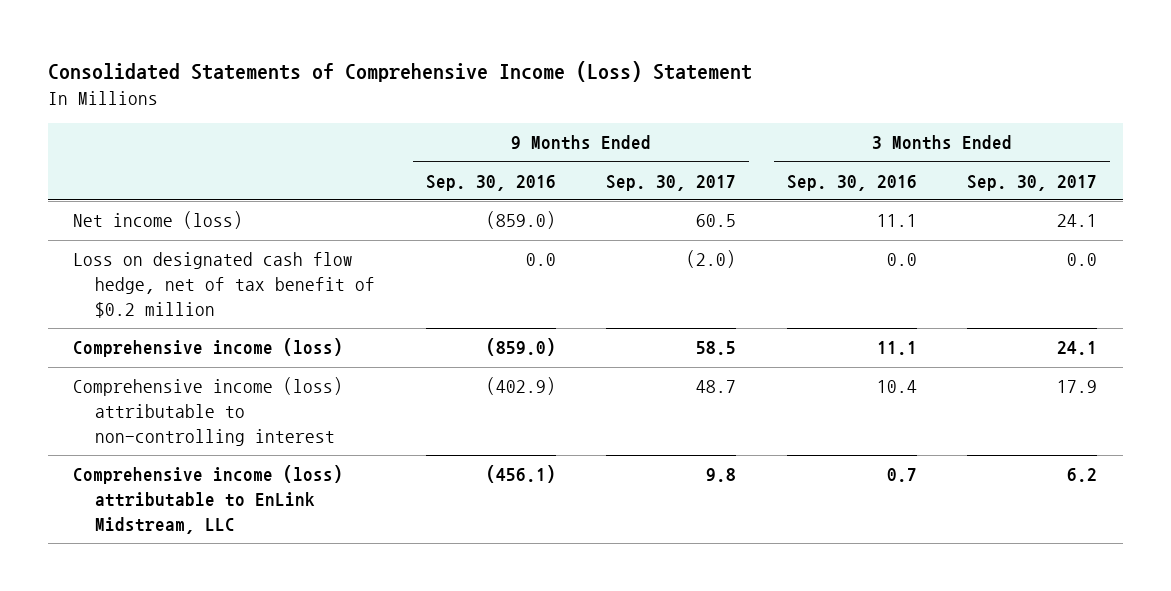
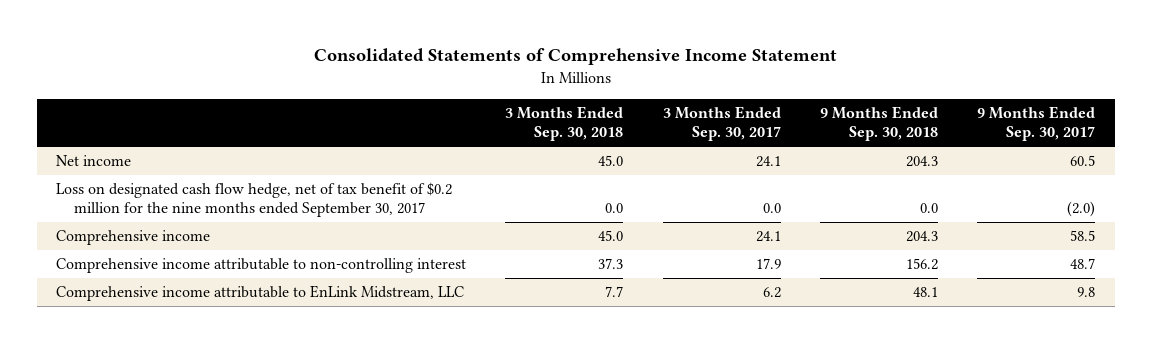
[47,60,752,82] Consolidated Statements of Comprehensive Income (Loss) Statement -> [313,48,837,66] Consolidated Statements of Comprehensive Income Statement
[425,174,556,191] Sep. 30, 2016 -> none
[786,174,917,191] Sep. 30, 2016 -> none
none -> [505,106,624,142] 3 Months Ended Sep. 30, 2018
none -> [819,106,938,142] 9 Months Ended Sep. 30, 2018
[73,211,244,230] Net income (loss) -> [56,155,132,167] Net income
[73,252,376,319] Loss on designated cash flow hedge, net of tax benefit of $0.2 million -> [56,182,453,218] Loss on designated cash flow hedge, net of tax benefit of $0.2 million for the nine months ended September 30, 2017
[73,338,344,358] Comprehensive income (loss) -> [56,230,211,246] Comprehensive income
[73,377,344,447] Comprehensive income (loss) attributable to non-controlling interest -> [56,258,467,274] Comprehensive income attributable to non-controlling interest
[73,465,344,535] Comprehensive income (loss) attributable to EnLink Midstream, LLC -> [56,285,465,302] Comprehensive income attributable to EnLink Midstream, LLC

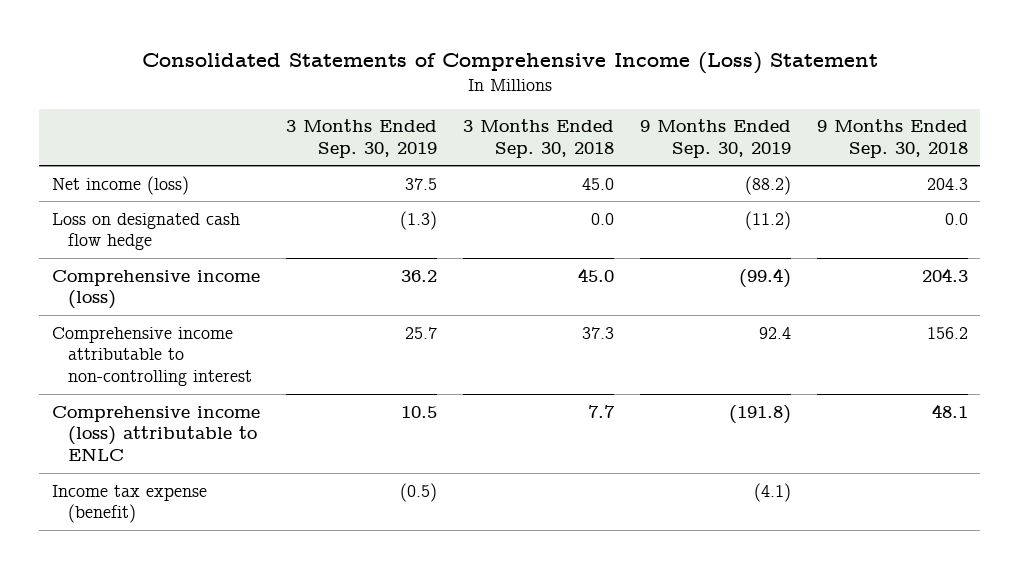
[313,48,837,66] Consolidated Statements of Comprehensive Income Statement -> [141,51,878,74] Consolidated Statements of Comprehensive Income (Loss) Statement
[662,106,781,142] 3 Months Ended Sep. 30, 2017 -> none
[977,106,1096,142] 9 Months Ended Sep. 30, 2017 -> none
none -> [286,119,438,158] 3 Months Ended Sep. 30, 2019
none -> [639,119,791,158] 9 Months Ended Sep. 30, 2019
[56,182,453,218] Loss on designated cash flow hedge, net of tax benefit of $0.2 million for the nine months ended September 30, 2017 -> none
[56,155,132,167] Net income -> [52,175,190,195] Net income (loss)
none -> [52,212,241,251] Loss on designated cash flow hedge
[56,230,211,246] Comprehensive income -> [52,269,261,310] Comprehensive income (loss)
[56,285,465,302] Comprehensive income attributable to EnLink Midstream, LLC -> [52,405,261,462] Comprehensive income (loss) attributable to ENLC
none -> [52,484,208,524] Income tax expense (benefit)

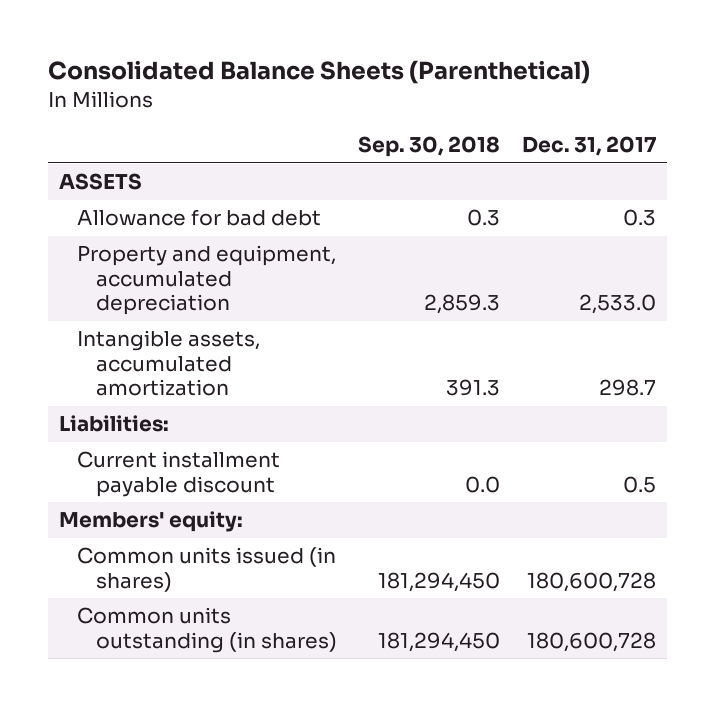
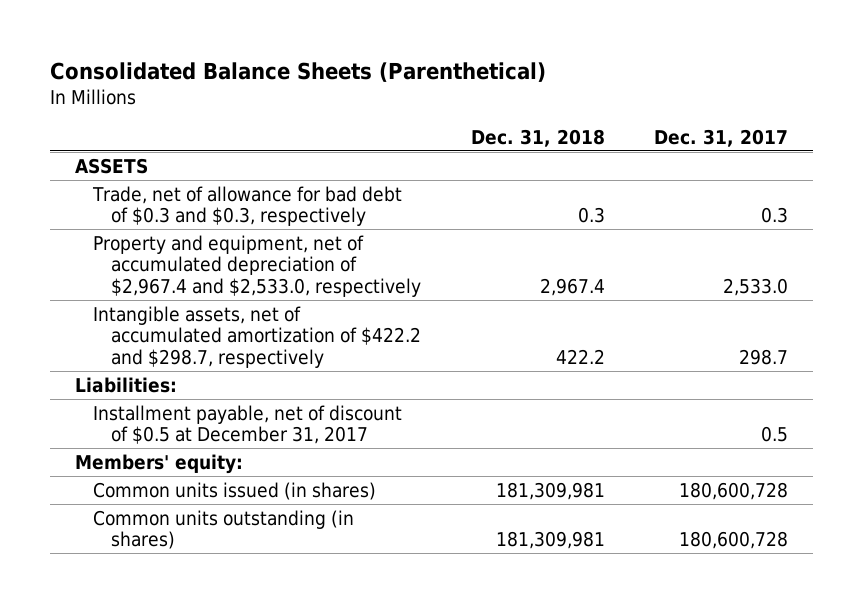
[358,136,501,158] Sep. 30, 2018 -> none
none -> [470,128,605,147] Dec. 31, 2018
[77,209,322,227] Allowance for bad debt -> [92,185,403,227] Trade, net of allowance for bad debt of $0.3 and $0.3, respectively
[77,245,337,316] Property and equipment, accumulated depreciation -> [93,234,422,297] Property and equipment, net of accumulated depreciation of $2,967.4 and $2,533.0, respectively
[77,330,261,397] Intangible assets, accumulated amortization -> [93,305,422,368] Intangible assets, net of accumulated amortization of $422.2 and $298.7, respectively
[77,451,281,497] Current installment payable discount -> [93,404,403,445] Installment payable, net of discount of $0.5 at December 31, 2017

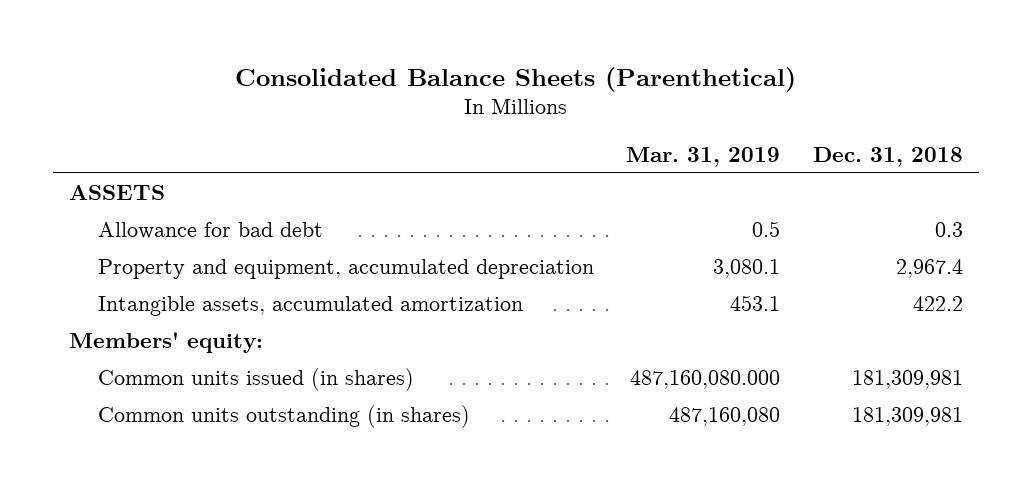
[654,128,789,147] Dec. 31, 2017 -> none
none -> [626,146,781,167] Mar. 31, 2019
[75,376,178,393] Liabilities: -> none
[93,404,403,445] Installment payable, net of discount of $0.5 at December 31, 2017 -> none
[92,185,403,227] Trade, net of allowance for bad debt of $0.3 and $0.3, respectively -> [97,221,323,239] Allowance for bad debt
[93,234,422,297] Property and equipment, net of accumulated depreciation of $2,967.4 and $2,533.0, respectively -> [97,258,594,279] Property and equipment, accumulated depreciation
[93,305,422,368] Intangible assets, net of accumulated amortization of $422.2 and $298.7, respectively -> [97,295,523,316] Intangible assets, accumulated amortization

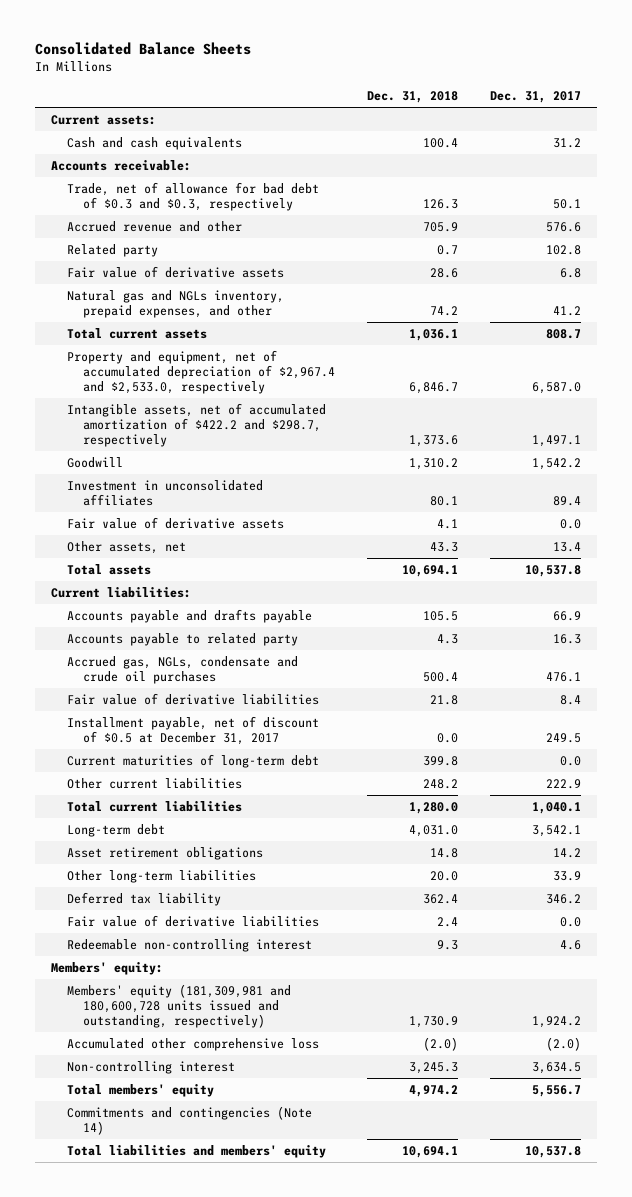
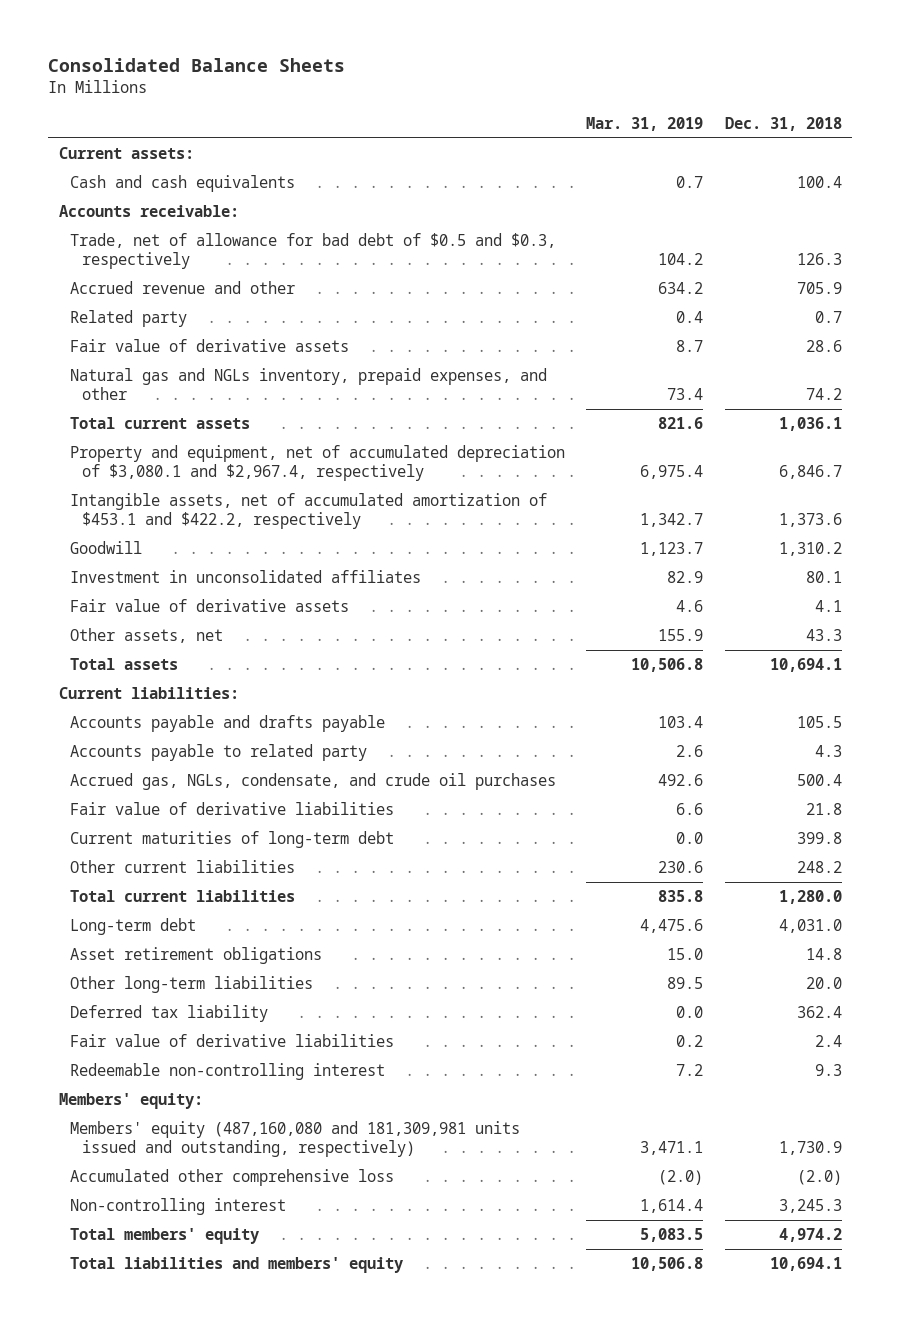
[490,91,582,104] Dec. 31, 2017 -> none
none -> [586,116,704,131] Mar. 31, 2019
[66,182,319,211] Trade, net of allowance for bad debt of $0.3 and $0.3, respectively -> [70,233,557,269] Trade, net of allowance for bad debt of $0.5 and $0.3, respectively
[66,350,336,394] Property and equipment, net of accumulated depreciation of $2,967.4 and $2,533.0, respectively -> [70,445,566,481] Property and equipment, net of accumulated depreciation of $3,080.1 and $2,967.4, respectively
[66,403,326,447] Intangible assets, net of accumulated amortization of $422.2 and $298.7, respectively -> [70,493,548,529] Intangible assets, net of accumulated amortization of $453.1 and $422.2, respectively
[66,656,298,684] Accrued gas, NGLs, condensate and crude oil purchases -> [70,773,557,791] Accrued gas, NGLs, condensate, and crude oil purchases
[66,716,319,745] Installment payable, net of discount of $0.5 at December 31, 2017 -> none
[66,984,291,1028] Members' equity (181,309,981 and 180,600,728 units issued and outstanding, respectively) -> [70,1121,521,1157] Members' equity (487,160,080 and 181,309,981 units issued and outstanding, respectively)
[66,1106,312,1135] Commitments and contingencies (Note 14) -> none

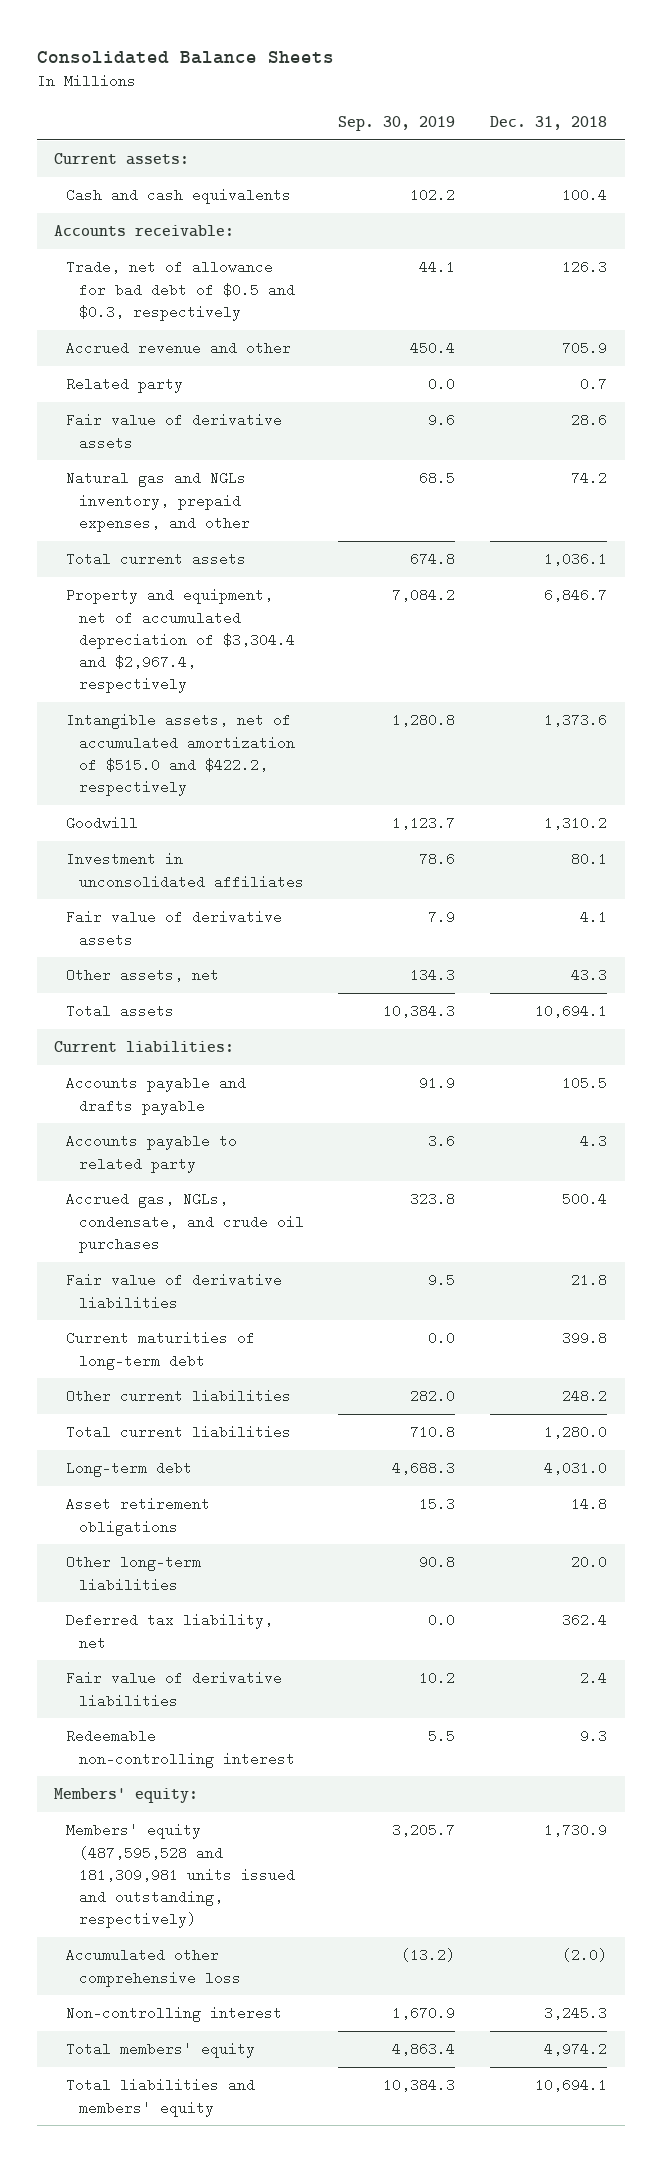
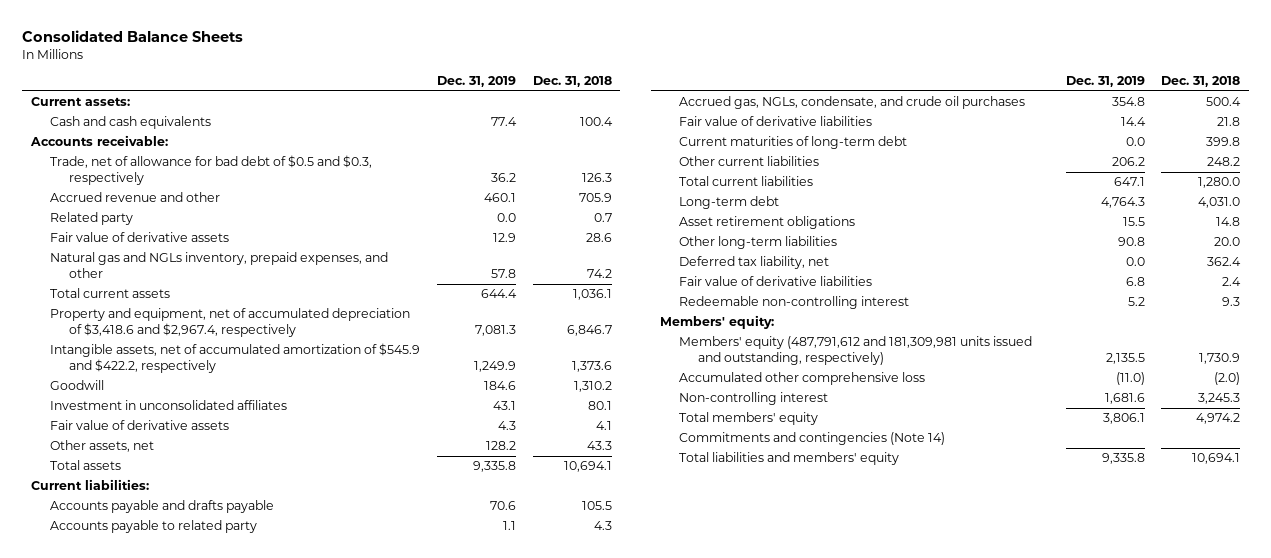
[338,115,456,131] Sep. 30, 2019 -> none
none -> [436,76,516,88] Dec. 31, 2019
[66,588,295,694] Property and equipment, net of accumulated depreciation of $3,304.4 and $2,967.4, respectively -> [50,308,411,338] Property and equipment, net of accumulated depreciation of $3,418.6 and $2,967.4, respectively
[66,713,295,797] Intangible assets, net of accumulated amortization of $515.0 and $422.2, respectively -> [50,343,421,374] Intangible assets, net of accumulated amortization of $545.9 and $422.2, respectively
[66,1823,295,1929] Members' equity (487,595,528 and 181,309,981 units issued and outstanding, respectively) -> [678,336,1032,366] Members' equity (487,791,612 and 181,309,981 units issued and outstanding, respectively)
none -> [678,432,945,446] Commitments and contingencies (Note 14)

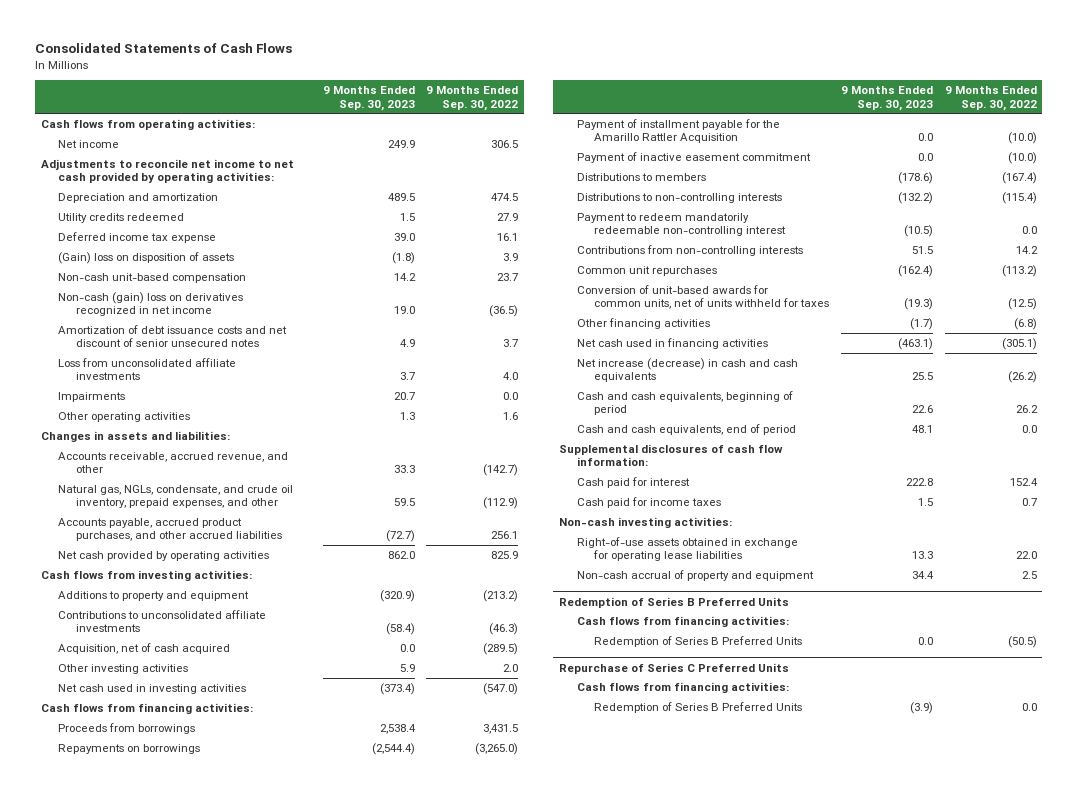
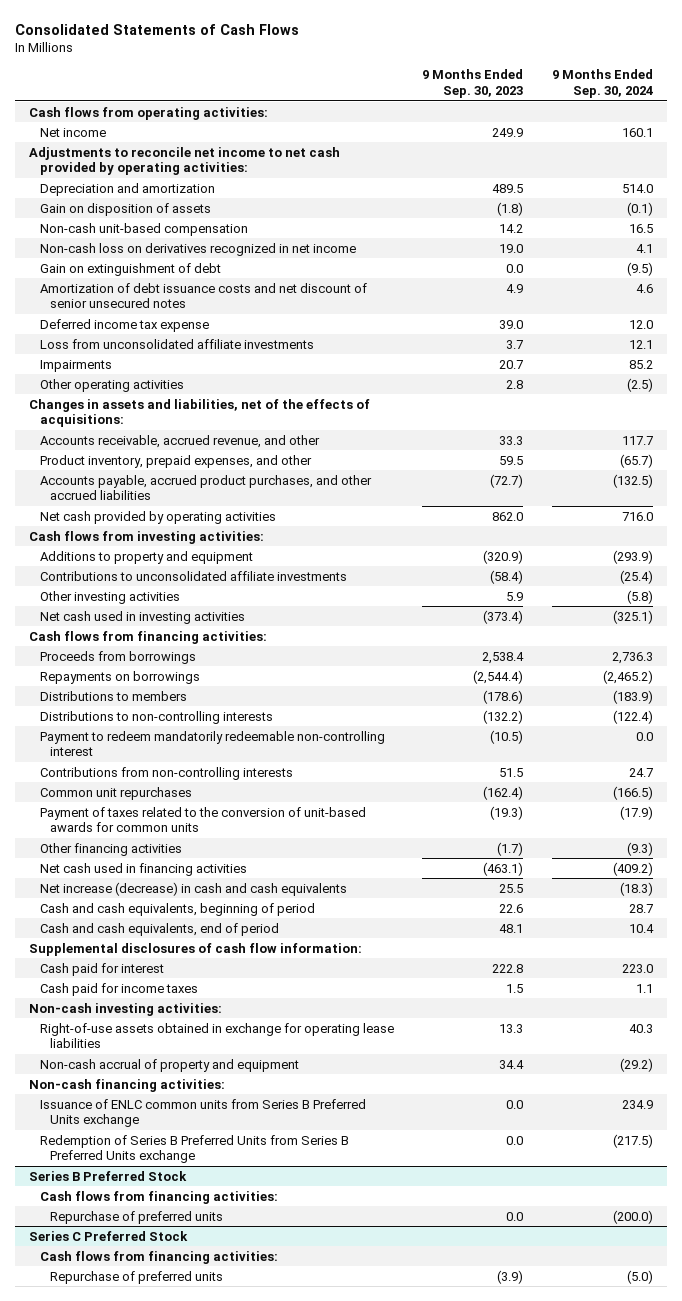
[426,86,519,111] 9 Months Ended Sep. 30, 2022 -> none
none -> [551,69,653,99] 9 Months Ended Sep. 30, 2024
[58,212,185,223] Utility credits redeemed -> none
[58,251,235,264] (Gain) loss on disposition of assets -> [39,202,211,216] Gain on disposition of assets
[58,291,244,317] Non-cash (gain) loss on derivatives recognized in net income -> [39,242,356,256] Non-cash loss on derivatives recognized in net income
none -> [39,262,221,276] Gain on extinguishment of debt
[58,231,217,243] Deferred income tax expense -> [39,318,209,332] Deferred income tax expense
[399,411,415,420] 1.3 -> [506,379,524,389] 2.8
[41,430,231,442] Changes in assets and liabilities: -> [29,398,371,428] Changes in assets and liabilities, net of the effects of acquisitions:
[58,484,294,509] Natural gas, NGLs, condensate, and crude oil inventory, prepaid expenses, and other -> [39,454,312,468] Product inventory, prepaid expenses, and other
[58,642,231,654] Acquisition, net of cash acquired -> none
[576,118,780,144] Payment of installment payable for the Amarillo Rattler Acquisition -> none
[576,151,811,163] Payment of inactive easement commitment -> none
[576,284,829,310] Conversion of unit-based awards for common units, net of units withheld for taxes -> [39,806,366,833] Payment of taxes related to the conversion of unit-based awards for common units
none -> [29,1078,226,1092] Non-cash financing activities:
none -> [39,1098,366,1128] Issuance of ENLC common units from Series B Preferred Units exchange
none -> [39,1134,349,1164] Redemption of Series B Preferred Units from Series B Preferred Units exchange
[559,596,790,608] Redemption of Series B Preferred Units -> [29,1170,188,1181] Series B Preferred Stock
[593,635,802,647] Redemption of Series B Preferred Units -> [50,1210,224,1224] Repurchase of preferred units
[559,662,790,674] Repurchase of Series C Preferred Units -> [29,1230,189,1241] Series C Preferred Stock
[593,701,802,713] Redemption of Series B Preferred Units -> [50,1270,224,1284] Repurchase of preferred units

